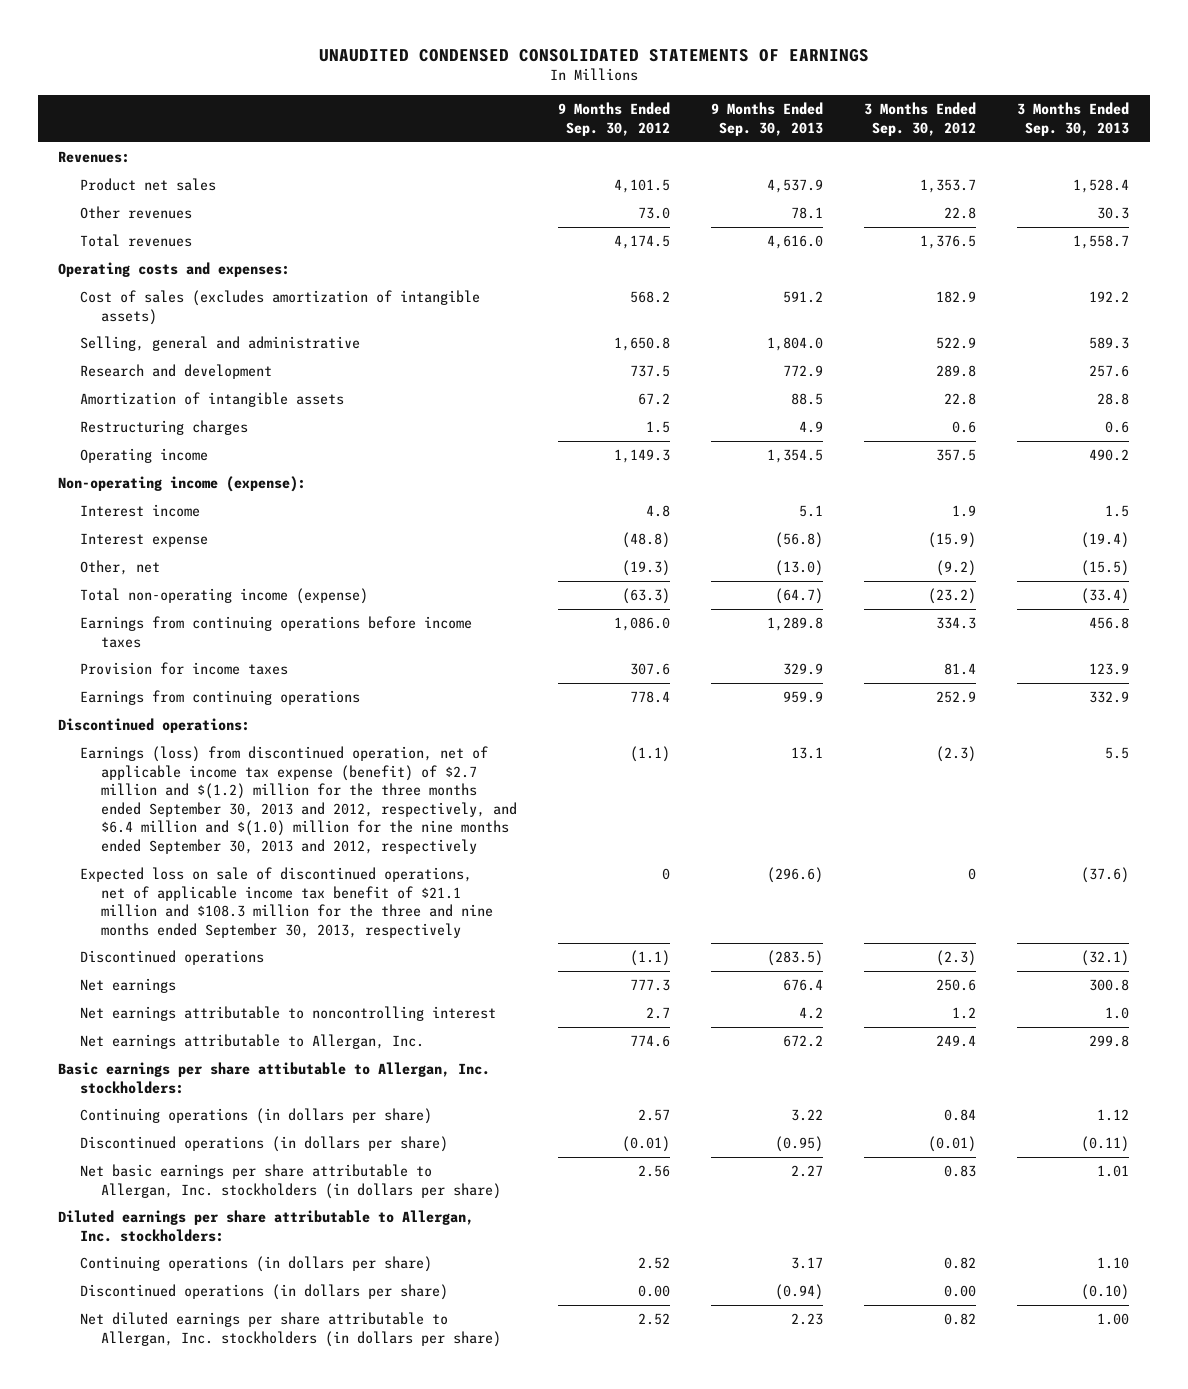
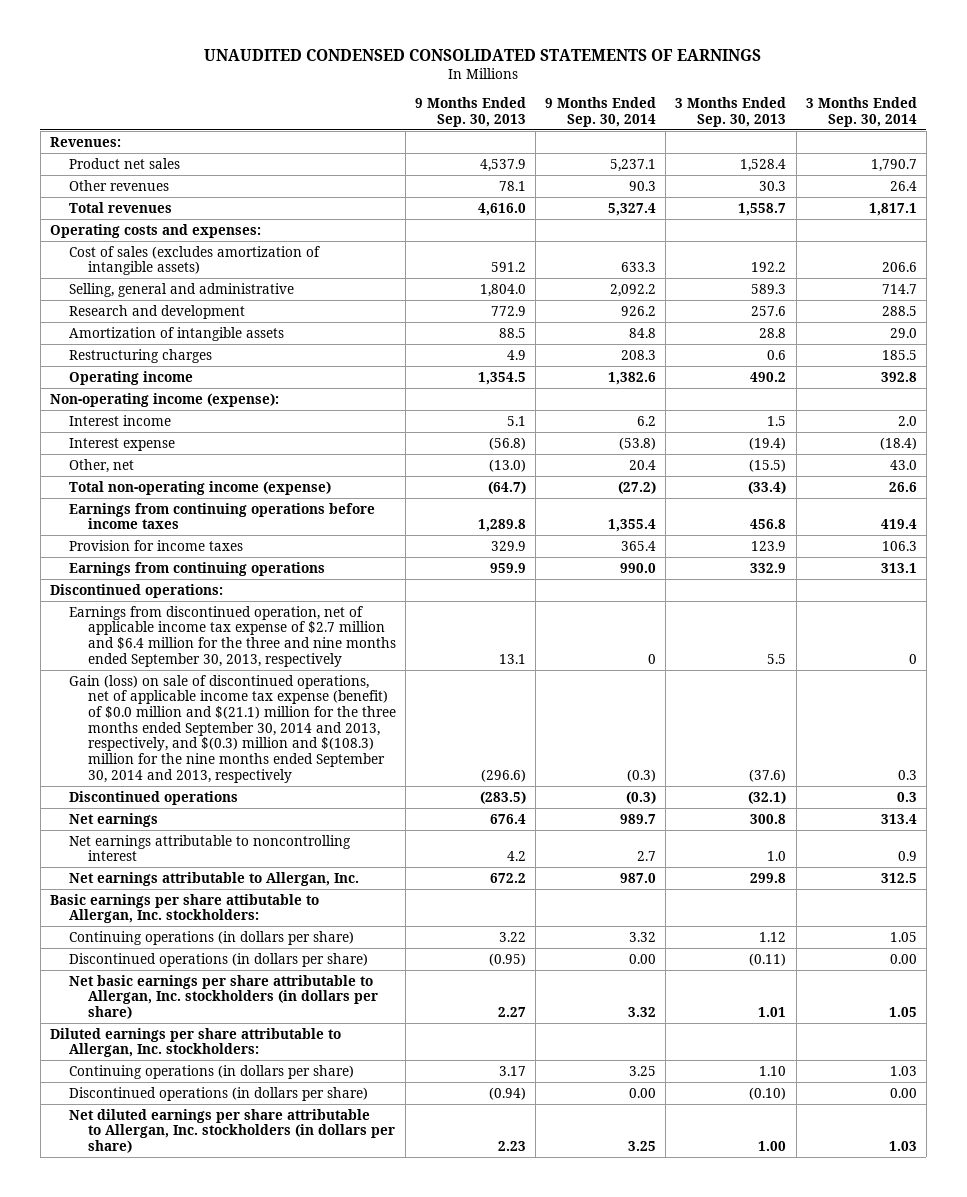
[558,102,671,136] 9 Months Ended Sep. 30, 2012 -> none
[864,102,977,136] 3 Months Ended Sep. 30, 2012 -> none
none -> [545,96,657,127] 9 Months Ended Sep. 30, 2014
none -> [805,96,917,127] 3 Months Ended Sep. 30, 2014
[79,746,518,854] Earnings (loss) from discontinued operation, net of applicable income tax expense (benefit) of $2.7 million and $(1.2) million for the three months ended September 30, 2013 and 2012, respectively, and $6.4 million and $(1.0) million for the nine months ended September 30, 2013 and 2012, respectively -> [68,605,396,667] Earnings from discontinued operation, net of applicable income tax expense of $2.7 million and $6.4 million for the three and nine months ended September 30, 2013, respectively
[79,867,494,938] Expected loss on sale of discontinued operations, net of applicable income tax benefit of $21.1 million and $108.3 million for the three and nine months ended September 30, 2013, respectively -> [68,674,396,783] Gain (loss) on sale of discontinued operations, net of applicable income tax expense (benefit) of $0.0 million and $(21.1) million for the three months ended September 30, 2014 and 2013, respectively, and $(0.3) million and $(108.3) million for the nine months ended September 30, 2014 and 2013, respectively

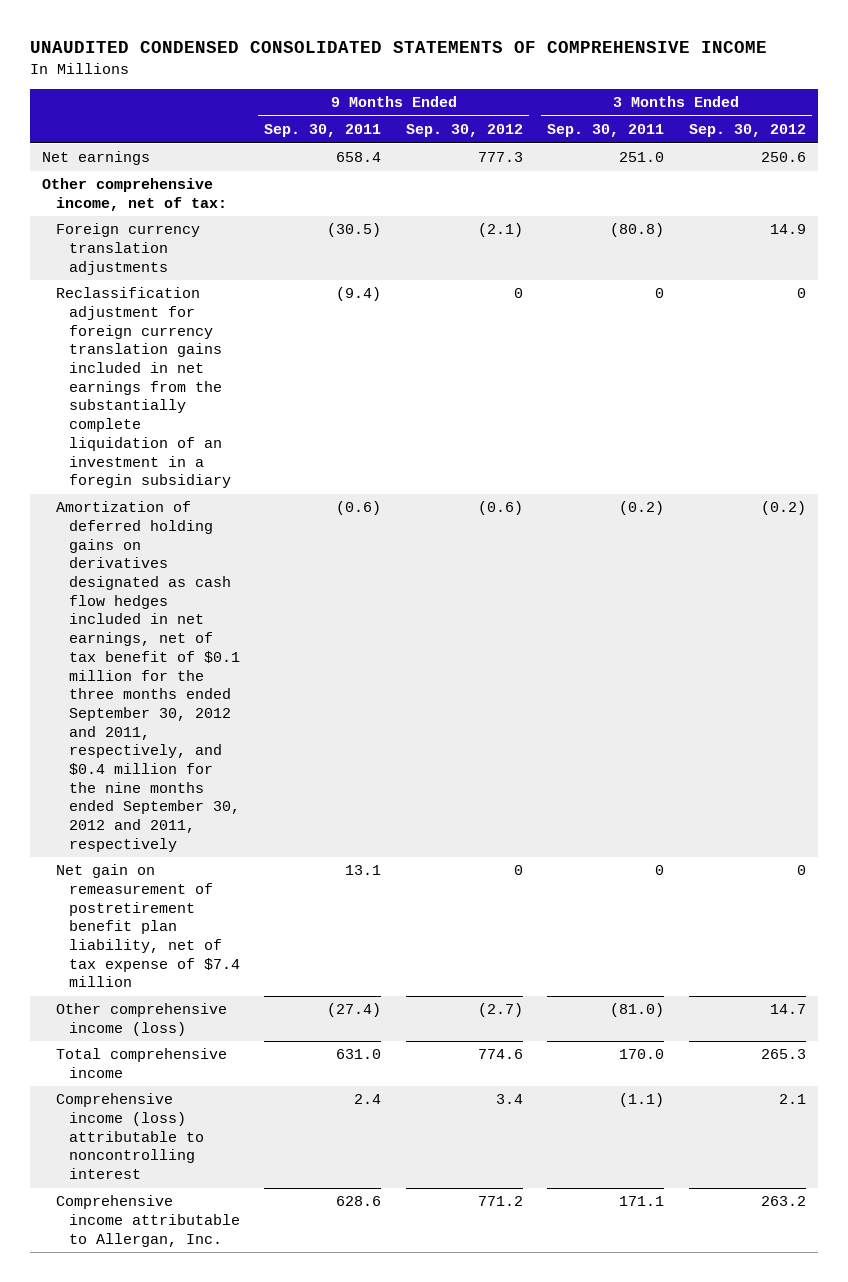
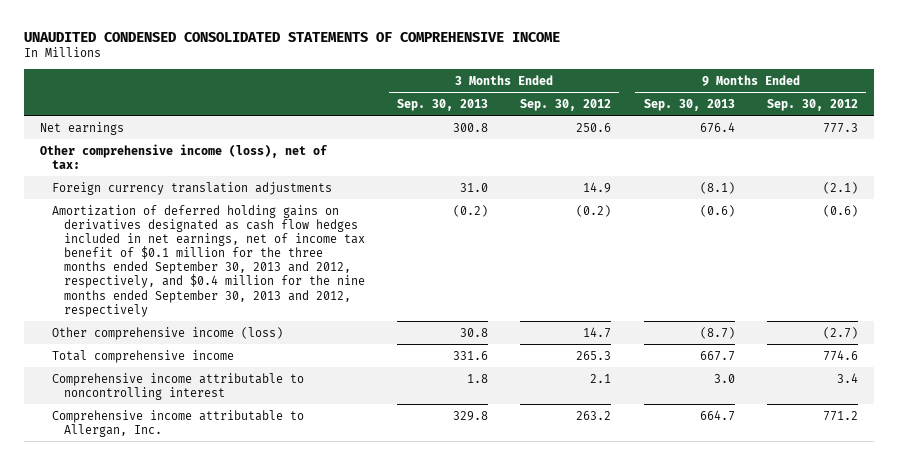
[264,124,382,138] Sep. 30, 2011 -> none
[547,124,665,138] Sep. 30, 2011 -> none
none -> [396,98,488,111] Sep. 30, 2013
none -> [643,98,735,111] Sep. 30, 2013
[42,178,227,212] Other comprehensive income, net of tax: -> [39,143,327,169] Other comprehensive income (loss), net of tax:
[55,287,232,489] Reclassification adjustment for foreign currency translation gains included in net earnings from the substantially complete liquidation of an investment in a foregin subsidiary -> none
[55,864,241,988] Net gain on remeasurement of postretirement benefit plan liability, net of tax expense of $7.4 million -> none
[55,501,241,852] Amortization of deferred holding gains on derivatives designated as cash flow hedges included in net earnings, net of tax benefit of $0.1 million for the three months ended September 30, 2012 and 2011, respectively, and $0.4 million for the nine months ended September 30, 2012 and 2011, respectively -> [51,204,365,317] Amortization of deferred holding gains on derivatives designated as cash flow hedges included in net earnings, net of income tax benefit of $0.1 million for the three months ended September 30, 2013 and 2012, respectively, and $0.4 million for the nine months ended September 30, 2013 and 2012, respectively
[55,1093,205,1180] Comprehensive income (loss) attributable to noncontrolling interest -> [51,372,304,400] Comprehensive income attributable to noncontrolling interest

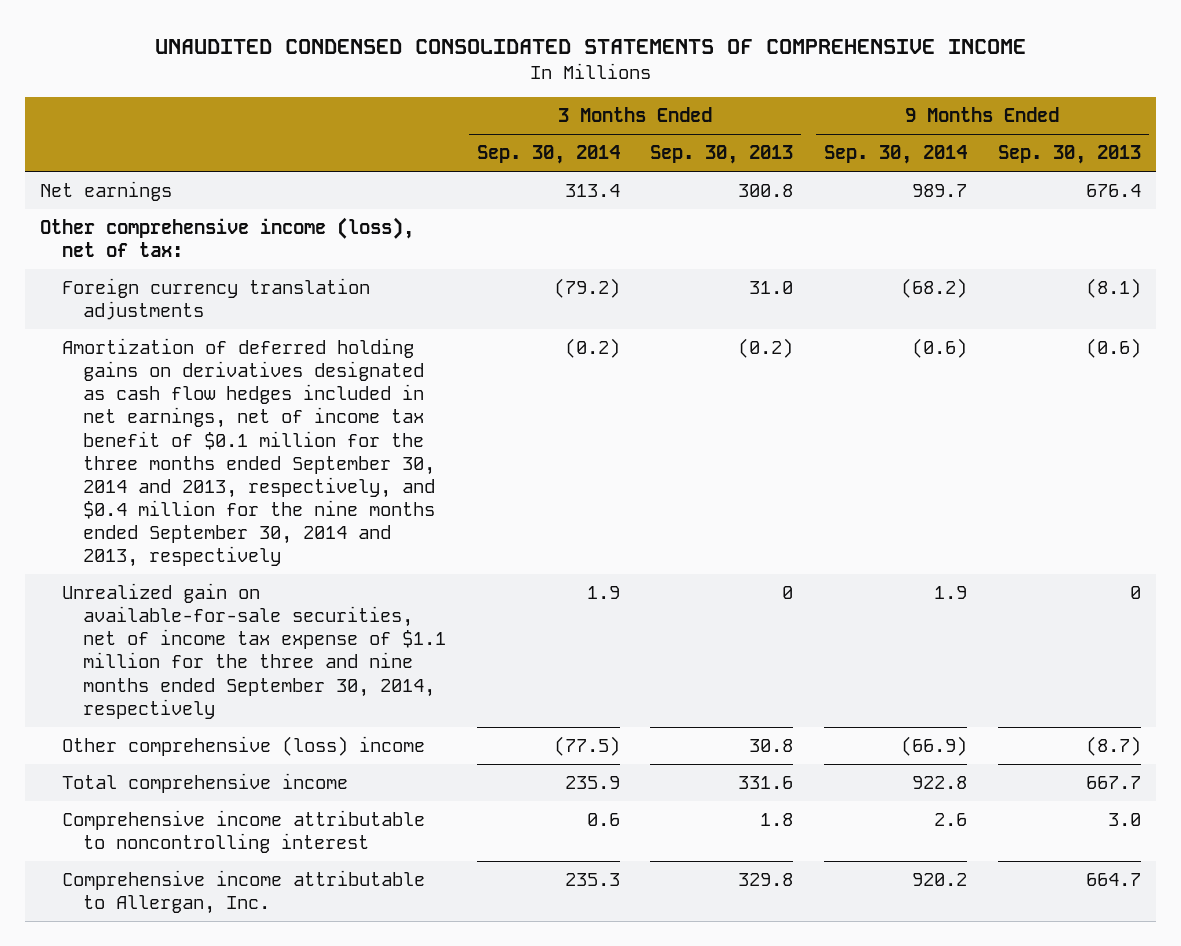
[520,98,612,111] Sep. 30, 2012 -> none
[766,98,858,111] Sep. 30, 2012 -> none
none -> [476,145,620,165] Sep. 30, 2014
none -> [824,145,968,165] Sep. 30, 2014
[51,204,365,317] Amortization of deferred holding gains on derivatives designated as cash flow hedges included in net earnings, net of income tax benefit of $0.1 million for the three months ended September 30, 2013 and 2012, respectively, and $0.4 million for the nine months ended September 30, 2013 and 2012, respectively -> [61,337,435,568] Amortization of deferred holding gains on derivatives designated as cash flow hedges included in net earnings, net of income tax benefit of $0.1 million for the three months ended September 30, 2014 and 2013, respectively, and $0.4 million for the nine months ended September 30, 2014 and 2013, respectively
none -> [61,582,446,719] Unrealized gain on available-for-sale securities, net of income tax expense of $1.1 million for the three and nine months ended September 30, 2014, respectively
[51,326,283,340] Other comprehensive income (loss) -> [61,735,425,756] Other comprehensive (loss) income

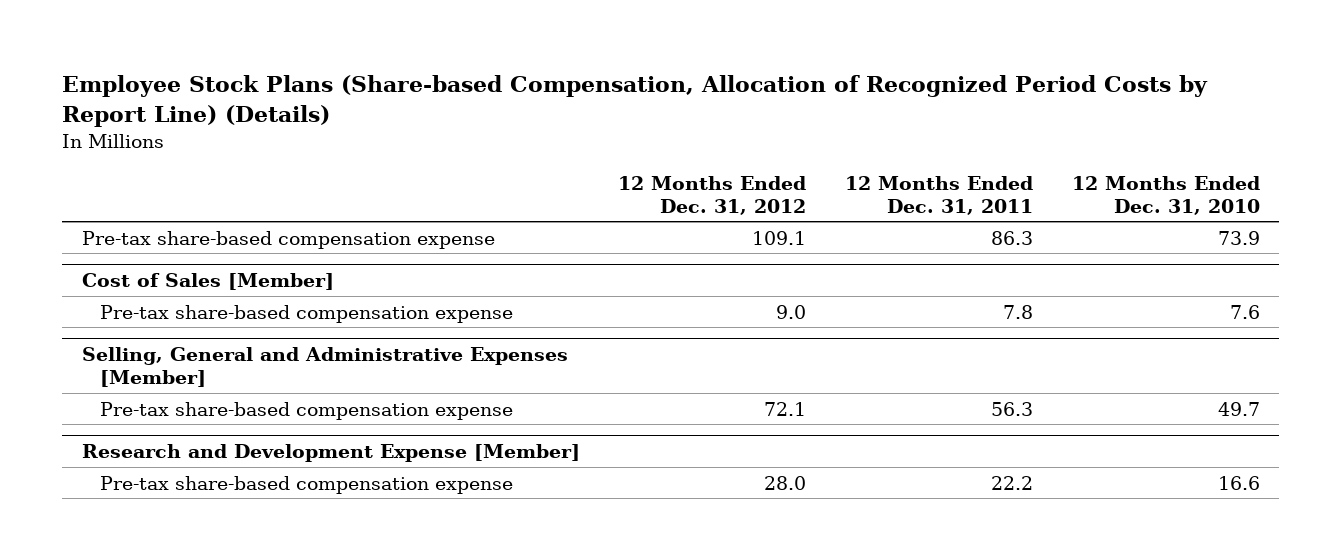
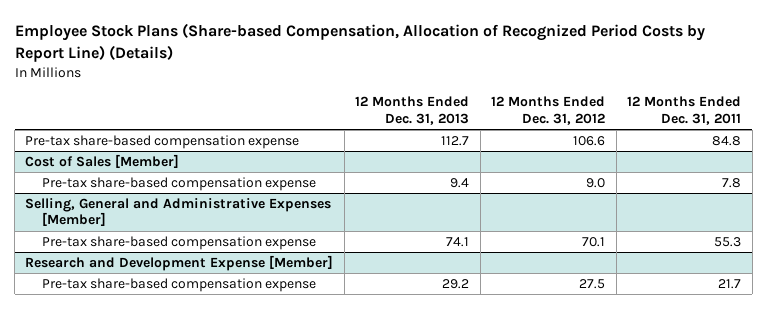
[1071,175,1260,215] 12 Months Ended Dec. 31, 2010 -> none
none -> [355,96,470,125] 12 Months Ended Dec. 31, 2013
[752,230,807,245] 109.1 -> [573,136,606,147] 106.6
[991,230,1034,245] 86.3 -> [712,136,742,147] 84.8
[764,401,807,416] 72.1 -> [582,237,606,248] 70.1
[991,401,1034,416] 56.3 -> [714,237,742,248] 55.3
[764,475,807,490] 28.0 -> [579,279,606,290] 27.5
[991,475,1034,490] 22.2 -> [718,279,742,290] 21.7

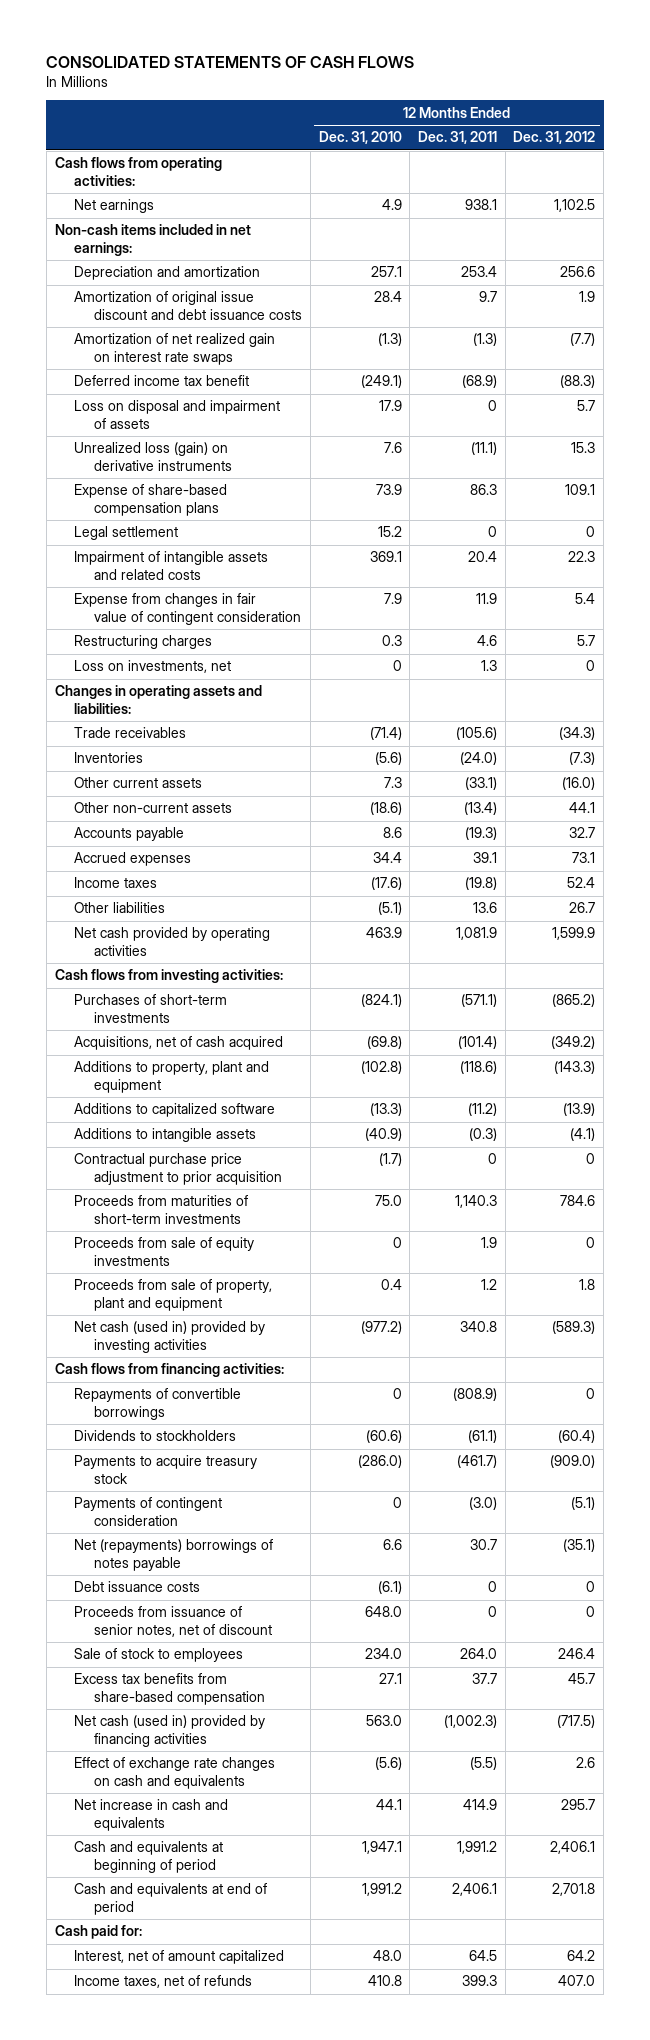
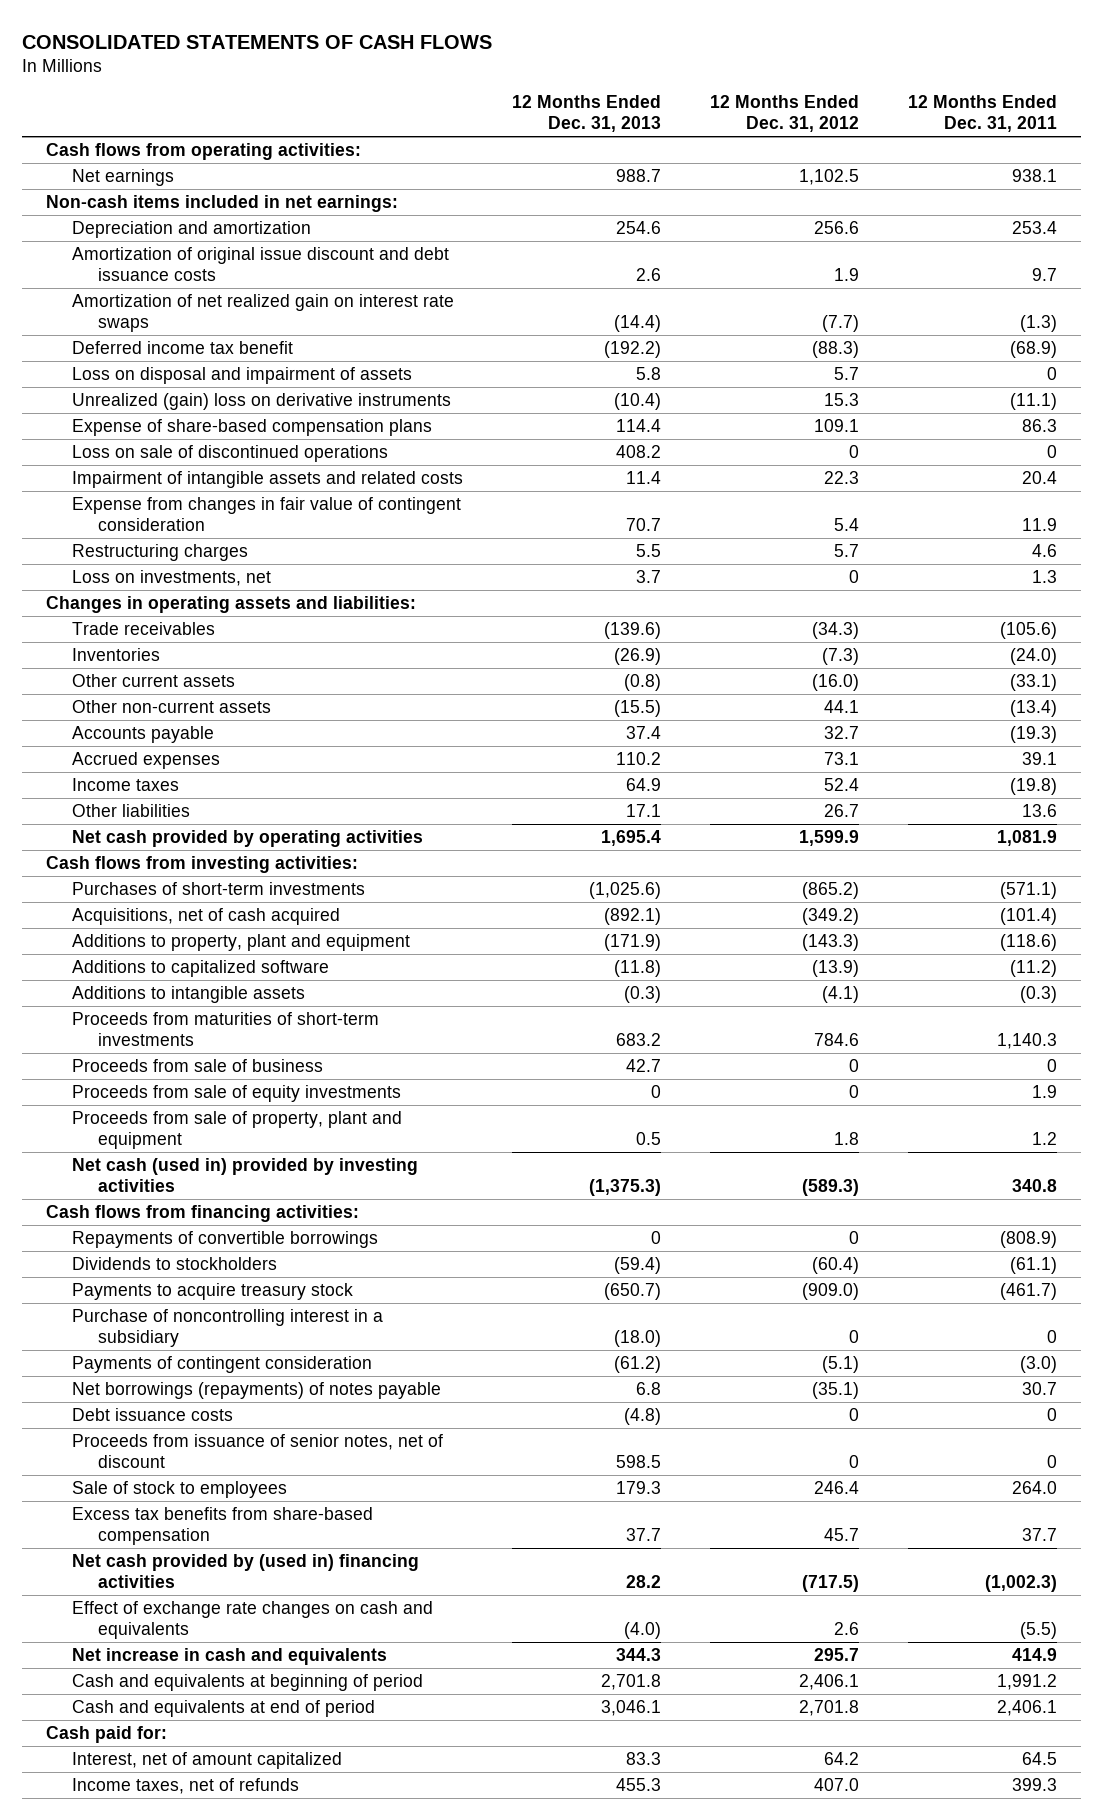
[318,131,402,145] Dec. 31, 2010 -> none
none -> [511,95,661,132] 12 Months Ended Dec. 31, 2013
[74,442,233,472] Unrealized loss (gain) on derivative instruments -> [71,393,451,411] Unrealized (gain) loss on derivative instruments
[74,526,179,541] Legal settlement -> none
none -> [71,445,388,463] Loss on sale of discontinued operations
[74,1153,283,1186] Contractual purchase price adjustment to prior acquisition -> none
none -> [71,1059,323,1073] Proceeds from sale of business
none -> [71,1309,383,1347] Purchase of noncontrolling interest in a subsidiary
[74,1539,274,1572] Net (repayments) borrowings of notes payable -> [71,1382,441,1400] Net borrowings (repayments) of notes payable
[74,1715,266,1748] Net cash (used in) provided by financing activities -> [71,1554,419,1588] Net cash provided by (used in) financing activities

